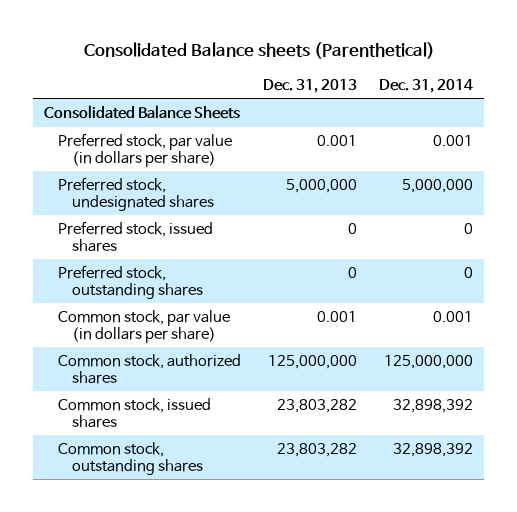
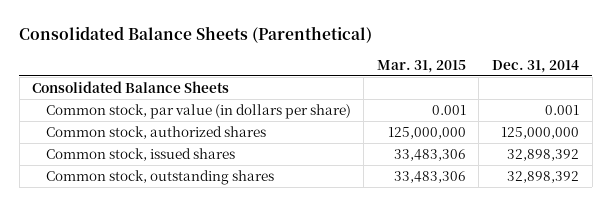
[83,41,435,59] Consolidated Balance sheets (Parenthetical) -> [19,26,373,44] Consolidated Balance Sheets (Parenthetical)
[262,78,357,93] Dec. 31, 2013 -> none
none -> [376,59,466,73] Mar. 31, 2015
[57,133,232,167] Preferred stock, par value (in dollars per share) -> none
[57,177,214,211] Preferred stock, undesignated shares -> none
[57,221,213,252] Preferred stock, issued shares -> none
[57,265,203,299] Preferred stock, outstanding shares -> none

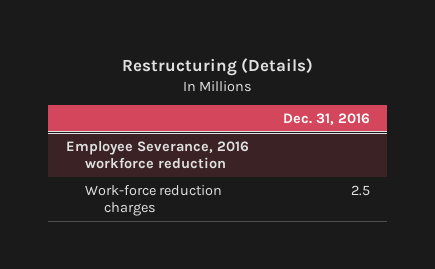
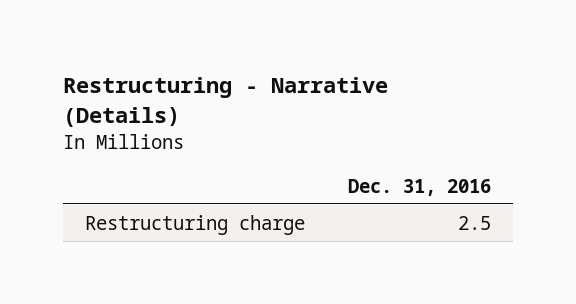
[121,57,313,76] Restructuring (Details) -> [63,77,389,127] Restructuring - Narrative (Details)
[65,140,249,170] Employee Severance, 2016 workforce reduction -> none
[84,184,222,217] Work-force reduction charges -> [85,214,306,235] Restructuring charge

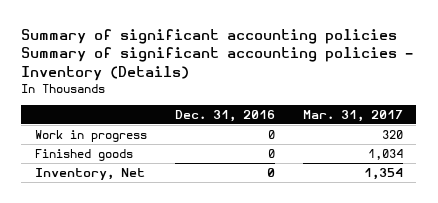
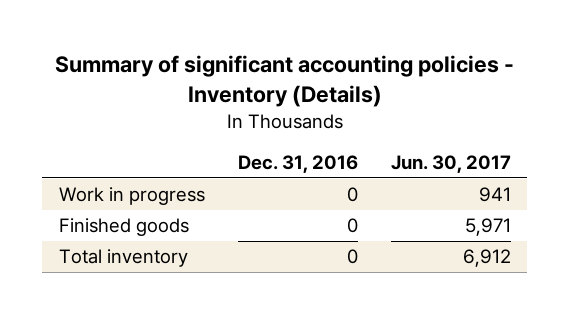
[21,28,414,81] Summary of significant accounting policies Summary of significant accounting policies - Inventory (Details) -> [54,55,514,107] Summary of significant accounting policies - Inventory (Details)
[302,109,403,122] Mar. 31, 2017 -> none
none -> [390,155,511,174] Jun. 30, 2017
[35,167,146,180] Inventory, Net -> [58,249,188,268] Total inventory

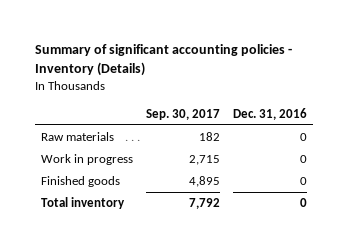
[390,155,511,174] Jun. 30, 2017 -> none
none -> [146,108,221,120] Sep. 30, 2017
none -> [41,132,115,142] Raw materials

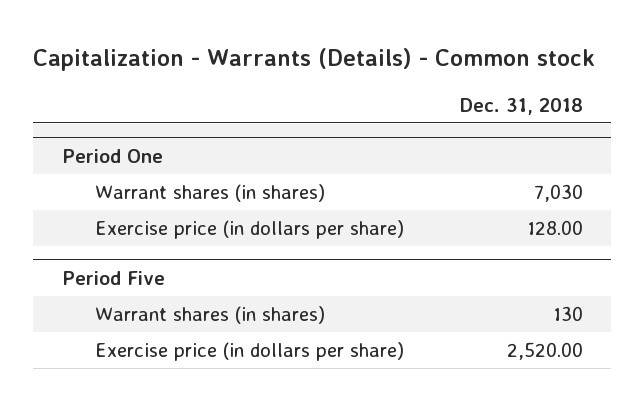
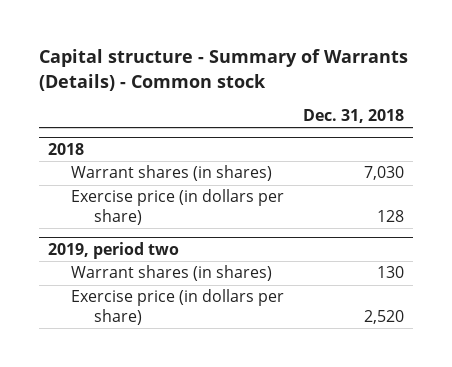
[33,47,596,71] Capitalization - Warrants (Details) - Common stock -> [38,49,408,91] Capital structure - Summary of Warrants (Details) - Common stock
[61,148,163,163] Period One -> [48,143,85,156] 2018
[526,220,583,236] 128.00 -> [376,209,404,222] 128
[61,270,165,285] Period Five -> [48,242,180,260] 2019, period two
[506,342,583,361] 2,520.00 -> [363,309,404,324] 2,520

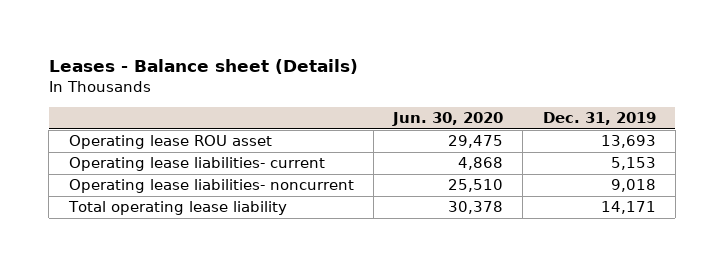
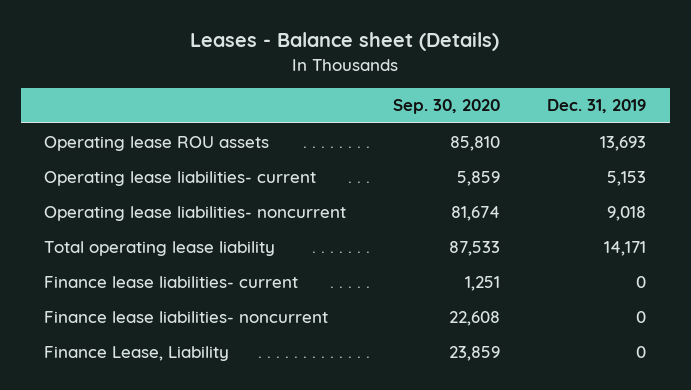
[392,111,504,126] Jun. 30, 2020 -> none
none -> [393,99,501,115] Sep. 30, 2020
[68,135,272,150] Operating lease ROU asset -> [44,135,270,151] Operating lease ROU assets
none -> [44,275,299,288] Finance lease liabilities- current
none -> [44,310,329,323] Finance lease liabilities- noncurrent
none -> [44,345,230,361] Finance Lease, Liability

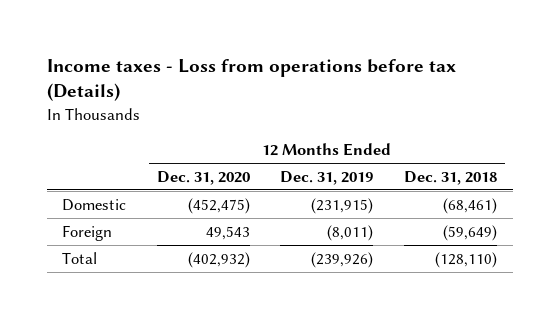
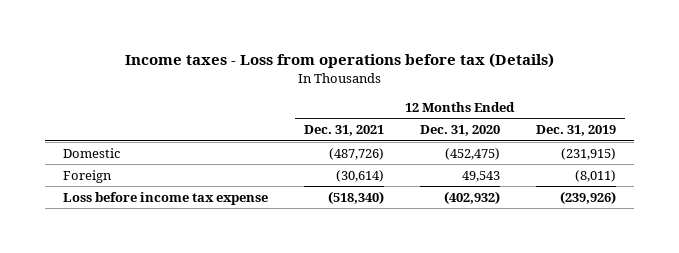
[404,170,498,185] Dec. 31, 2018 -> none
none -> [304,125,385,137] Dec. 31, 2021
[61,251,97,264] Total -> [63,191,269,205] Loss before income tax expense

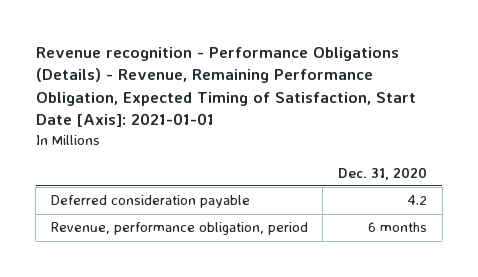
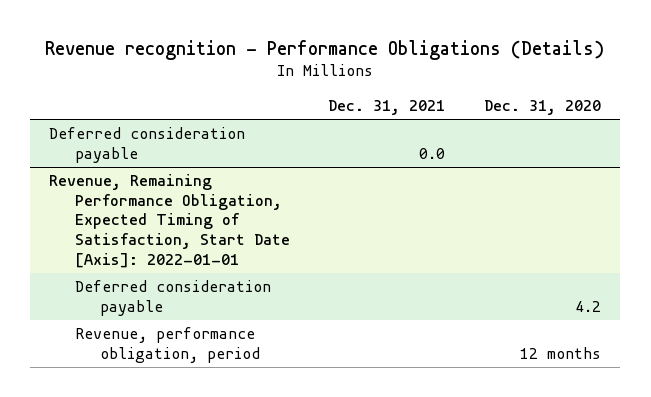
[35,47,416,128] Revenue recognition - Performance Obligations (Details) - Revenue, Remaining Performance Obligation, Expected Timing of Satisfaction, Start Date [Axis]: 2021-01-01 -> [45,39,605,60] Revenue recognition - Performance Obligations (Details)
none -> [328,100,446,116] Dec. 31, 2021
none -> [49,127,246,163] Deferred consideration payable
none -> [49,174,290,268] Revenue, Remaining Performance Obligation, Expected Timing of Satisfaction, Start Date [Axis]: 2022-01-01
[368,222,428,233] 6 months -> [520,346,602,359] 12 months

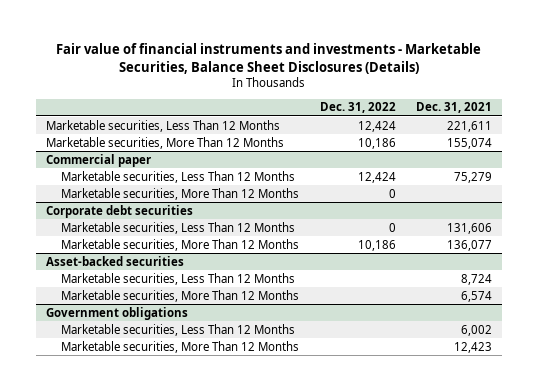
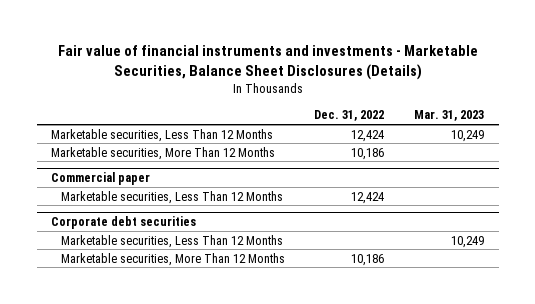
[416,102,493,114] Dec. 31, 2021 -> none
none -> [413,110,484,122] Mar. 31, 2023
[61,187,300,200] Marketable securities, More Than 12 Months -> none
[61,221,296,234] Marketable securities, Less Than 12 Months -> none
[46,255,185,266] Asset-backed securities -> none
[61,289,300,302] Marketable securities, More Than 12 Months -> none
[46,306,189,320] Government obligations -> none
[61,323,296,336] Marketable securities, Less Than 12 Months -> none
[61,340,300,353] Marketable securities, More Than 12 Months -> none
[61,238,300,251] Marketable securities, More Than 12 Months -> [60,252,285,266] Marketable securities, More Than 12 Months

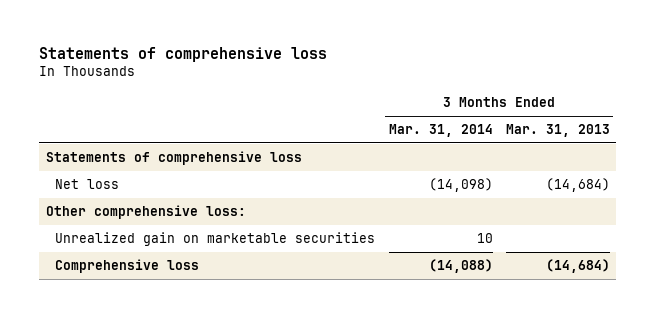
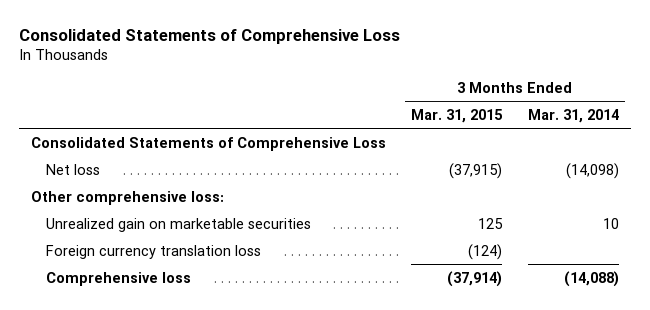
[38,46,327,62] Statements of comprehensive loss -> [18,28,400,44] Consolidated Statements of Comprehensive Loss
[505,124,610,138] Mar. 31, 2013 -> none
none -> [411,108,504,123] Mar. 31, 2015
[45,151,302,166] Statements of comprehensive loss -> [31,136,387,151] Consolidated Statements of Comprehensive Loss
none -> [45,244,261,259] Foreign currency translation loss

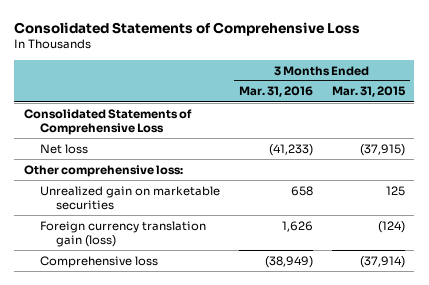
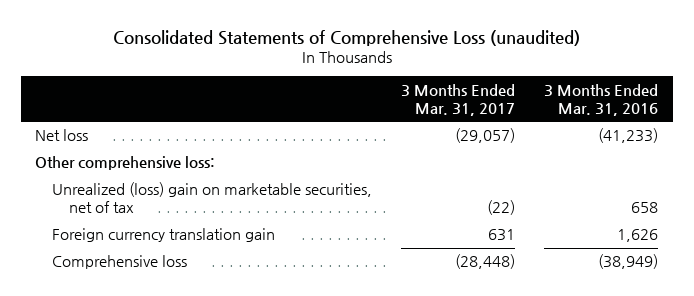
[14,21,361,36] Consolidated Statements of Comprehensive Loss -> [112,29,580,46] Consolidated Statements of Comprehensive Loss (unaudited)
[331,86,406,98] Mar. 31, 2015 -> none
none -> [401,83,516,116] 3 Months Ended Mar. 31, 2017
[23,108,192,135] Consolidated Statements of Comprehensive Loss -> none
[40,185,221,210] Unrealized gain on marketable securities -> [52,182,373,214] Unrealized (loss) gain on marketable securities, net of tax
[40,220,207,247] Foreign currency translation gain (loss) -> [52,228,276,243] Foreign currency translation gain

